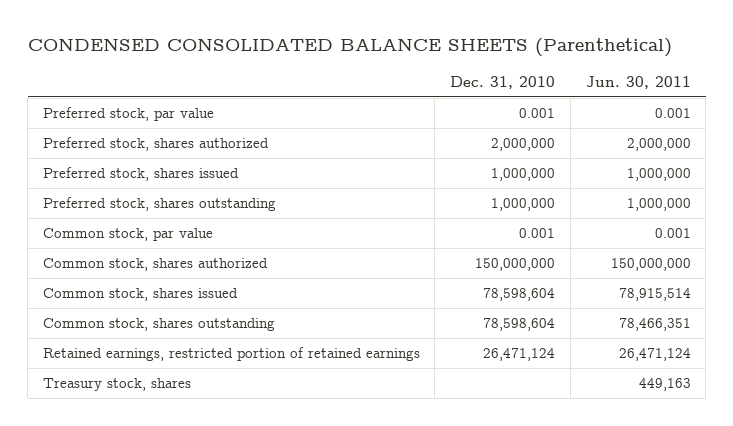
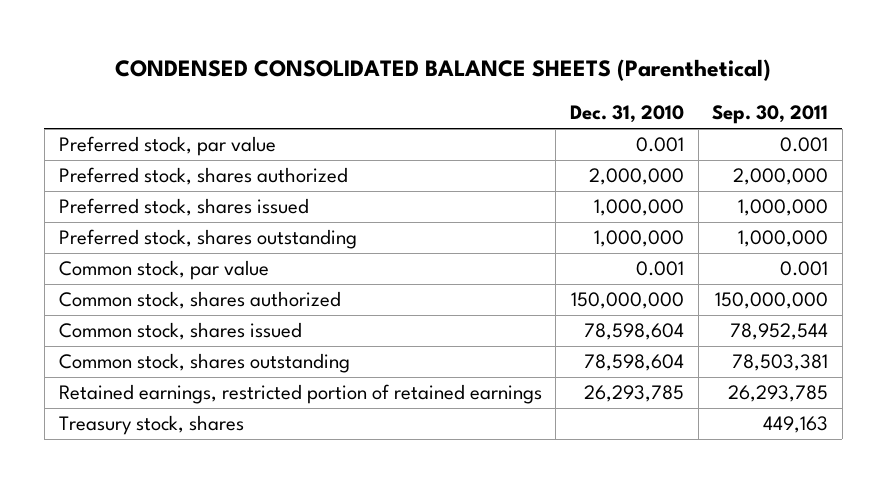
[585,75,691,89] Jun. 30, 2011 -> none
none -> [712,105,829,125] Sep. 30, 2011
[483,348,556,362] 26,471,124 -> [583,385,684,403] 26,293,785

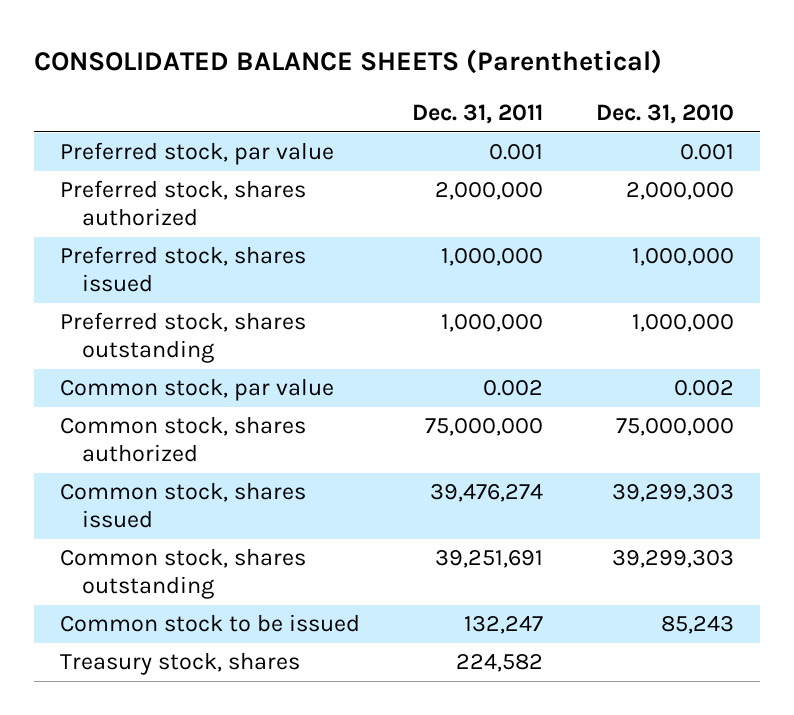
[115,59,772,82] CONDENSED CONSOLIDATED BALANCE SHEETS (Parenthetical) -> [34,49,663,75] CONSOLIDATED BALANCE SHEETS (Parenthetical)
[712,105,829,125] Sep. 30, 2011 -> none
none -> [412,104,544,125] Dec. 31, 2011
[58,384,542,405] Retained earnings, restricted portion of retained earnings -> none
[635,261,684,277] 0.001 -> [673,380,734,397] 0.002
[570,292,684,310] 150,000,000 -> [615,418,734,437] 75,000,000
[583,323,684,341] 78,598,604 -> [611,484,734,503] 39,299,303
[583,354,684,372] 78,598,604 -> [611,550,734,569] 39,299,303
none -> [60,614,361,633] Common stock to be issued

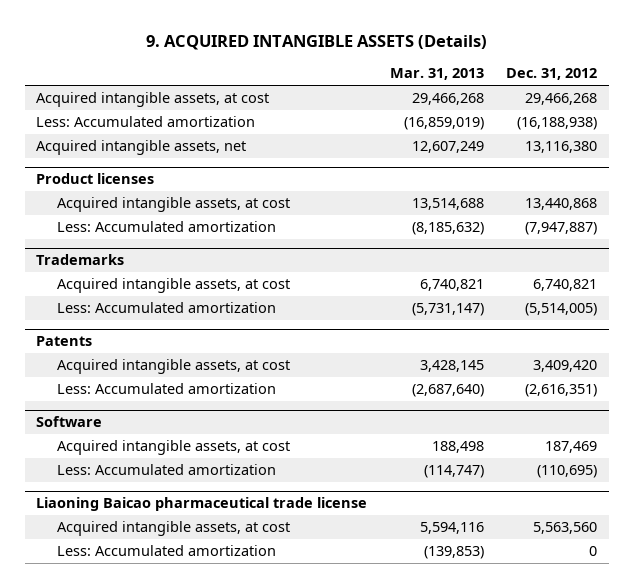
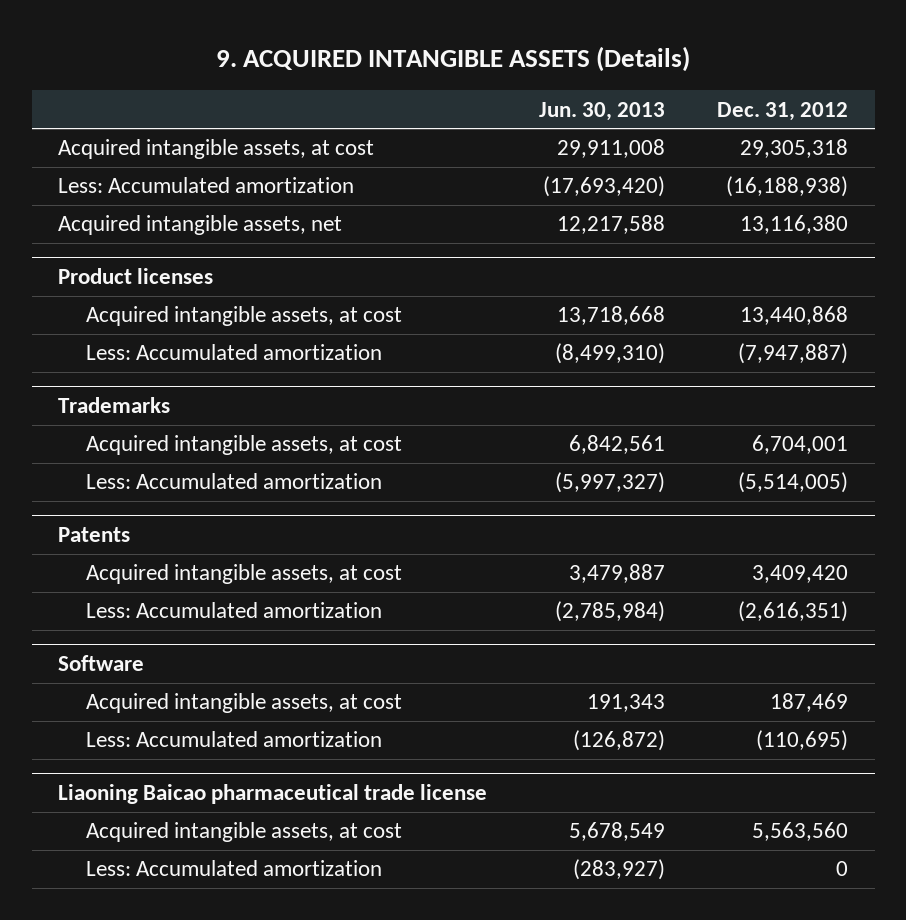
[389,68,484,81] Mar. 31, 2013 -> none
none -> [539,101,666,121] Jun. 30, 2013
[525,93,598,106] 29,466,268 -> [740,139,849,159] 29,305,318
[533,279,598,292] 6,740,821 -> [752,435,849,455] 6,704,001

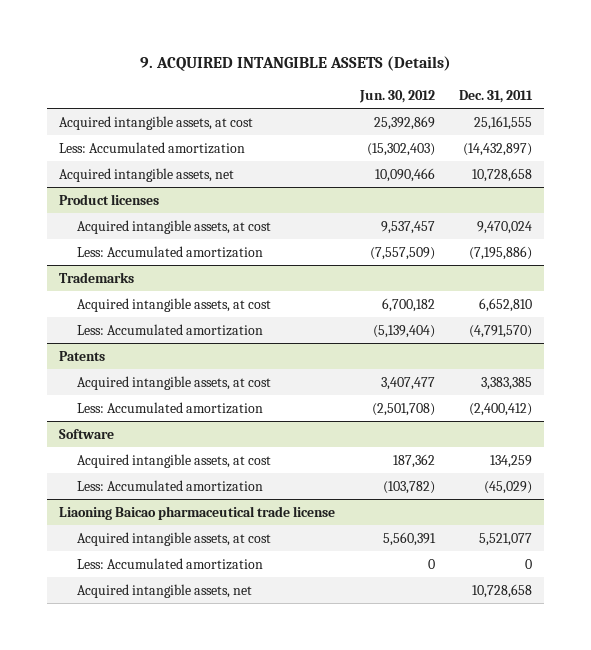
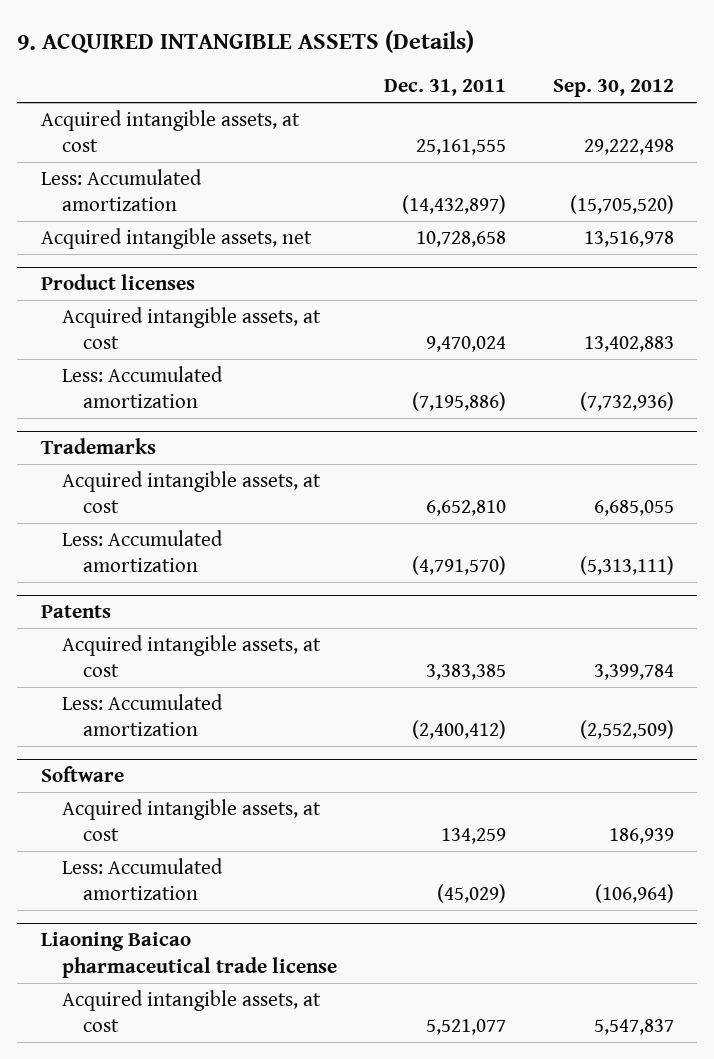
[358,89,435,103] Jun. 30, 2012 -> none
none -> [552,79,674,98] Sep. 30, 2012
[76,557,263,570] Less: Accumulated amortization -> none
[76,583,252,598] Acquired intangible assets, net -> none

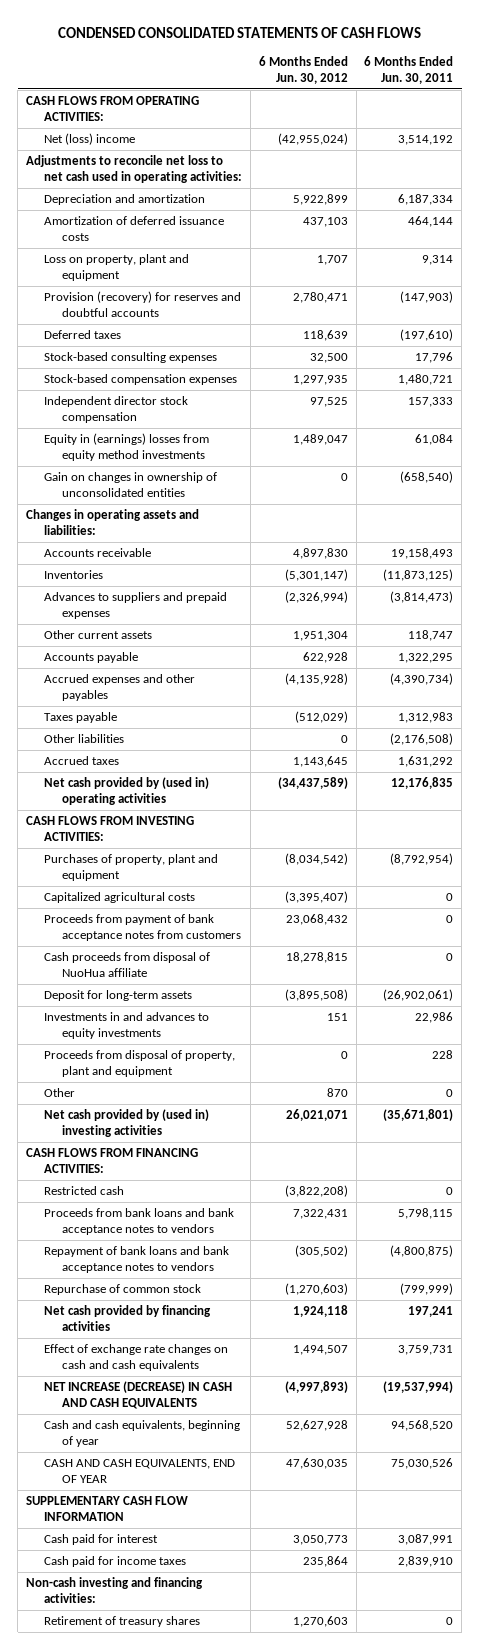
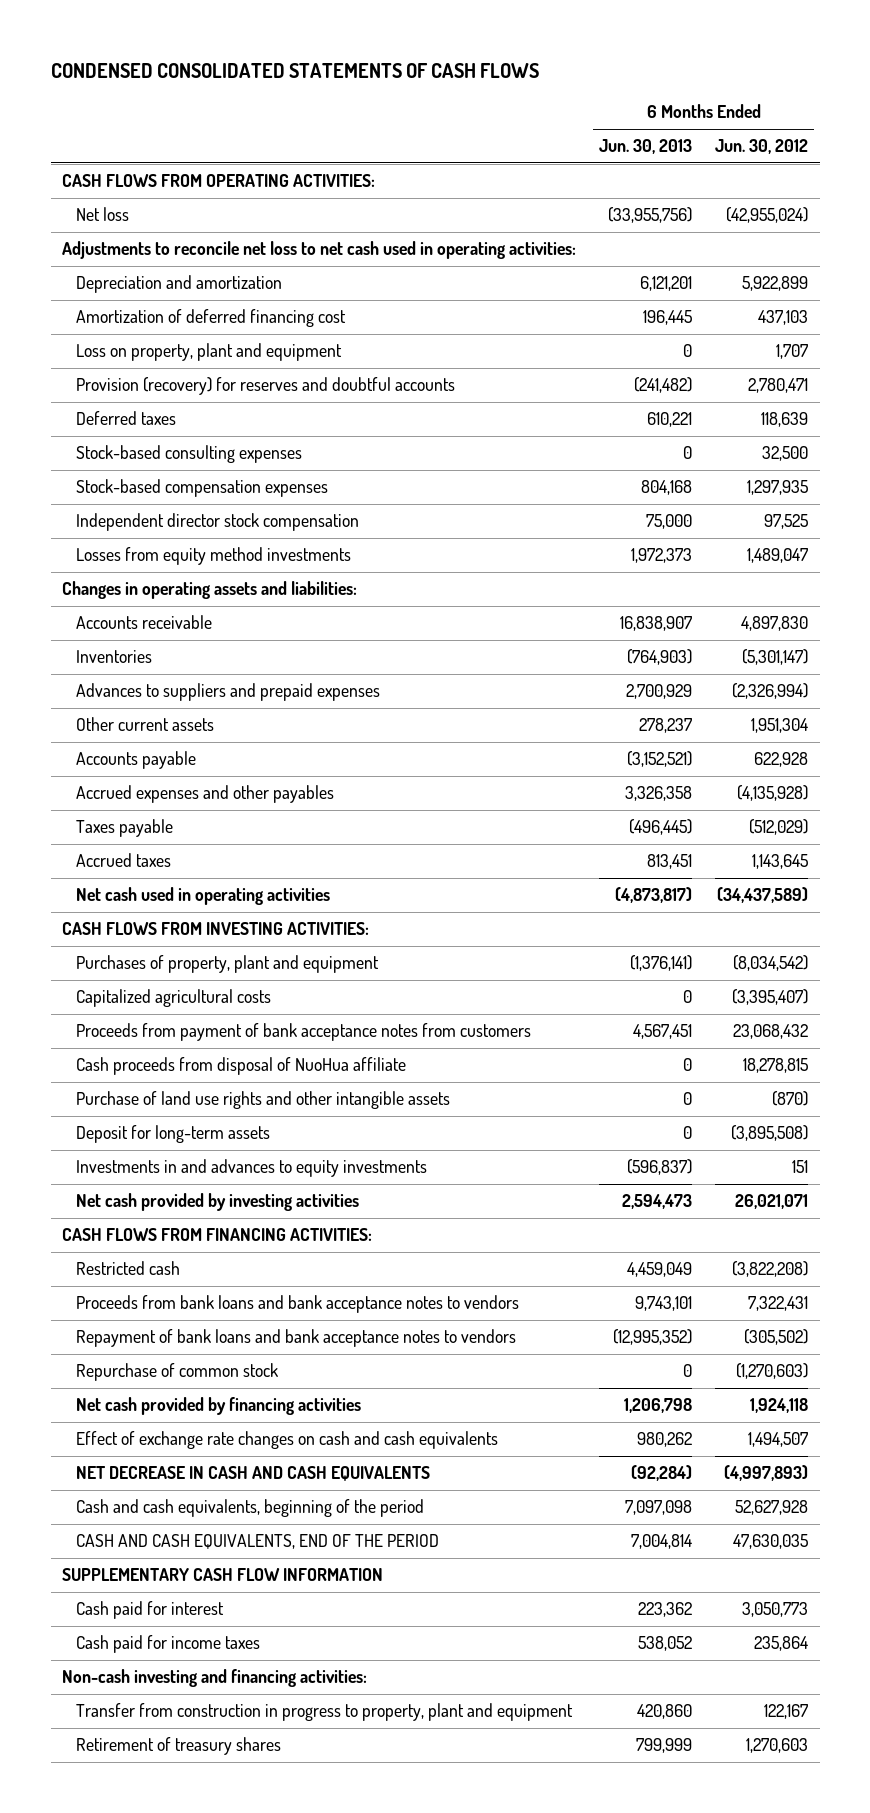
[364,56,454,85] 6 Months Ended Jun. 30, 2011 -> none
none -> [599,139,693,155] Jun. 30, 2013
[44,133,136,146] Net (loss) income -> [76,207,130,222] Net loss
[44,216,225,241] Amortization of deferred issuance costs -> [76,309,347,328] Amortization of deferred financing cost
[44,472,218,497] Gain on changes in ownership of unconsolidated entities -> none
[44,433,210,461] Equity in (earnings) losses from equity method investments -> [76,547,352,566] Losses from equity method investments
[44,734,125,744] Other liabilities -> none
[44,777,210,805] Net cash provided by (used in) operating activities -> [76,887,331,906] Net cash used in operating activities
none -> [76,1091,451,1110] Purchase of land use rights and other intangible assets
[44,1050,236,1077] Proceeds from disposal of property, plant and equipment -> none
[44,1088,76,1098] Other -> none
[44,1109,210,1137] Net cash provided by (used in) investing activities -> [76,1193,360,1212] Net cash provided by investing activities
[44,1381,233,1409] NET INCREASE (DECREASE) IN CASH AND CASH EQUIVALENTS -> [76,1466,431,1482] NET DECREASE IN CASH AND CASH EQUIVALENTS
[44,1420,241,1447] Cash and cash equivalents, beginning of year -> [76,1499,425,1518] Cash and cash equivalents, beginning of the period
[44,1459,236,1483] CASH AND CASH EQUIVALENTS, END OF YEAR -> [76,1534,440,1550] CASH AND CASH EQUIVALENTS, END OF THE PERIOD
none -> [76,1703,574,1722] Transfer from construction in progress to property, plant and equipment

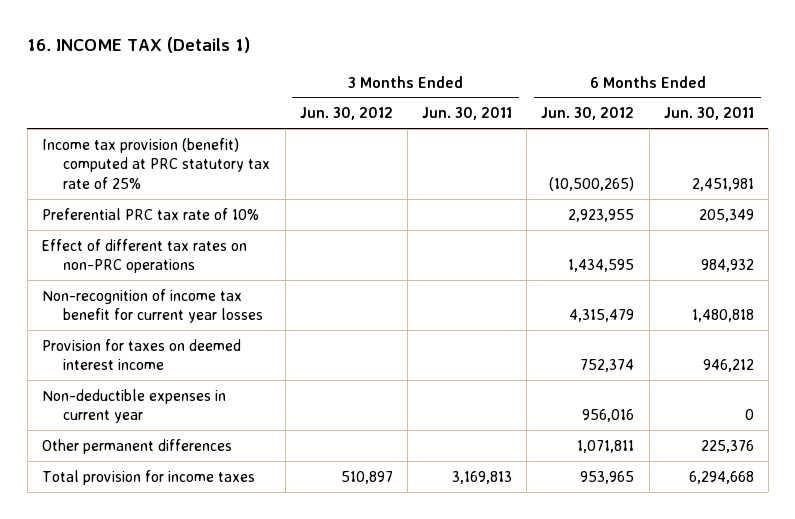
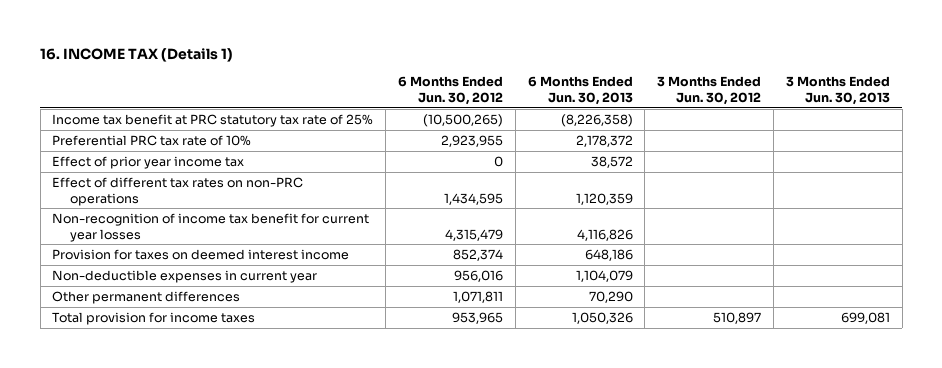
[422,107,513,121] Jun. 30, 2011 -> none
[663,107,754,121] Jun. 30, 2011 -> none
none -> [527,76,633,105] 6 Months Ended Jun. 30, 2013
none -> [785,76,890,105] 3 Months Ended Jun. 30, 2013
[41,137,271,189] Income tax provision (benefit) computed at PRC statutory tax rate of 25% -> [52,113,374,127] Income tax benefit at PRC statutory tax rate of 25%
none -> [52,155,245,169] Effect of prior year income tax
[580,359,635,373] 752,374 -> [453,248,504,261] 852,374

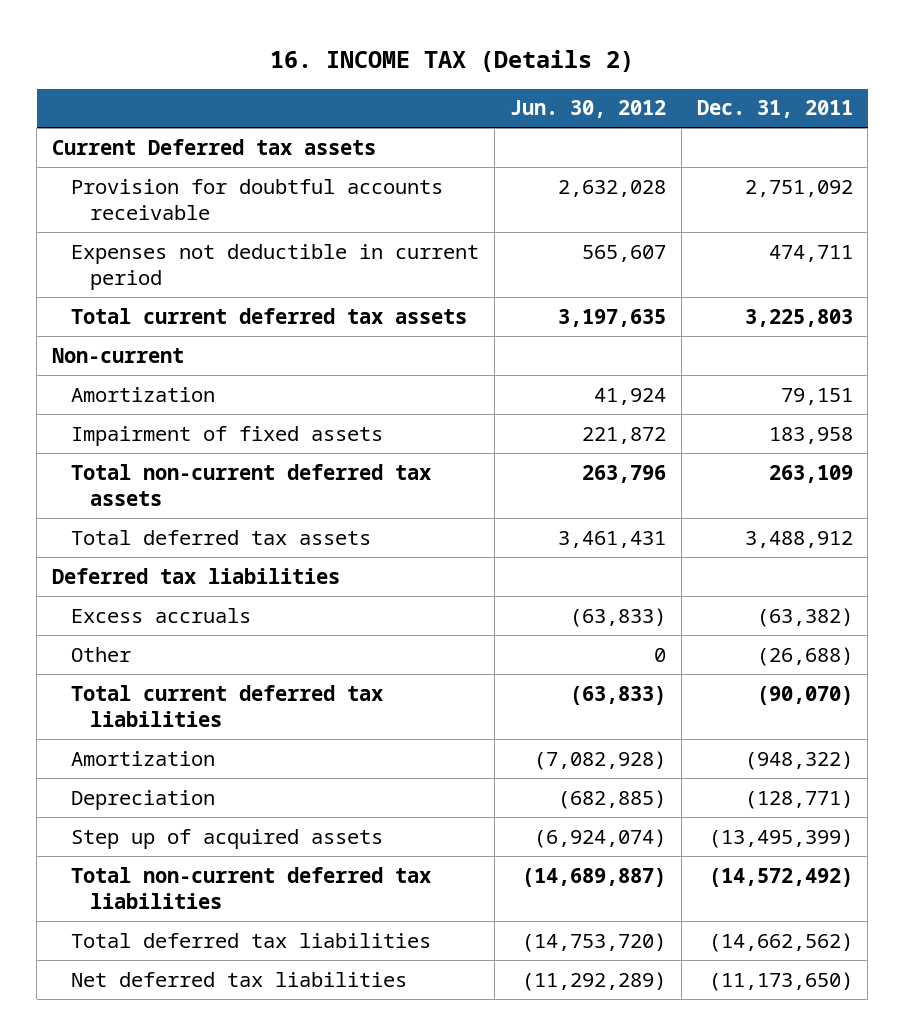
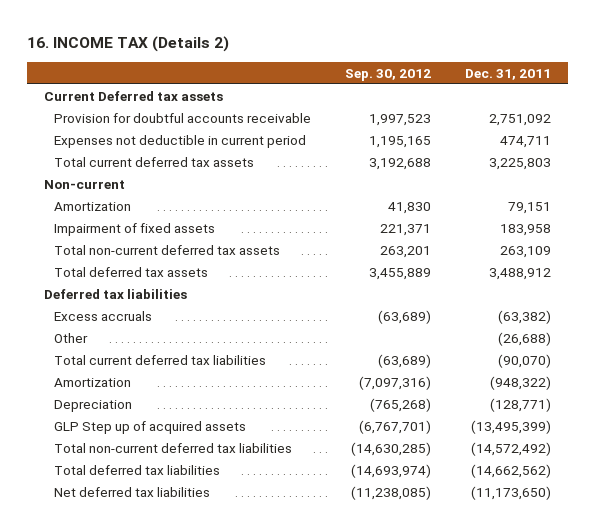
[509,100,666,119] Jun. 30, 2012 -> none
none -> [345,68,432,81] Sep. 30, 2012
[71,828,384,849] Step up of acquired assets -> [54,420,247,434] GLP Step up of acquired assets

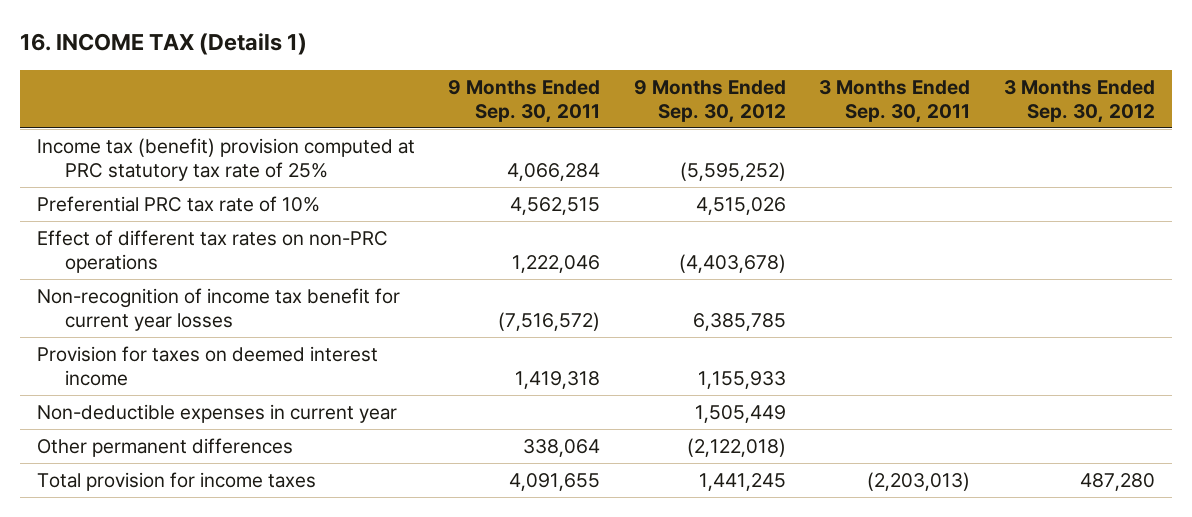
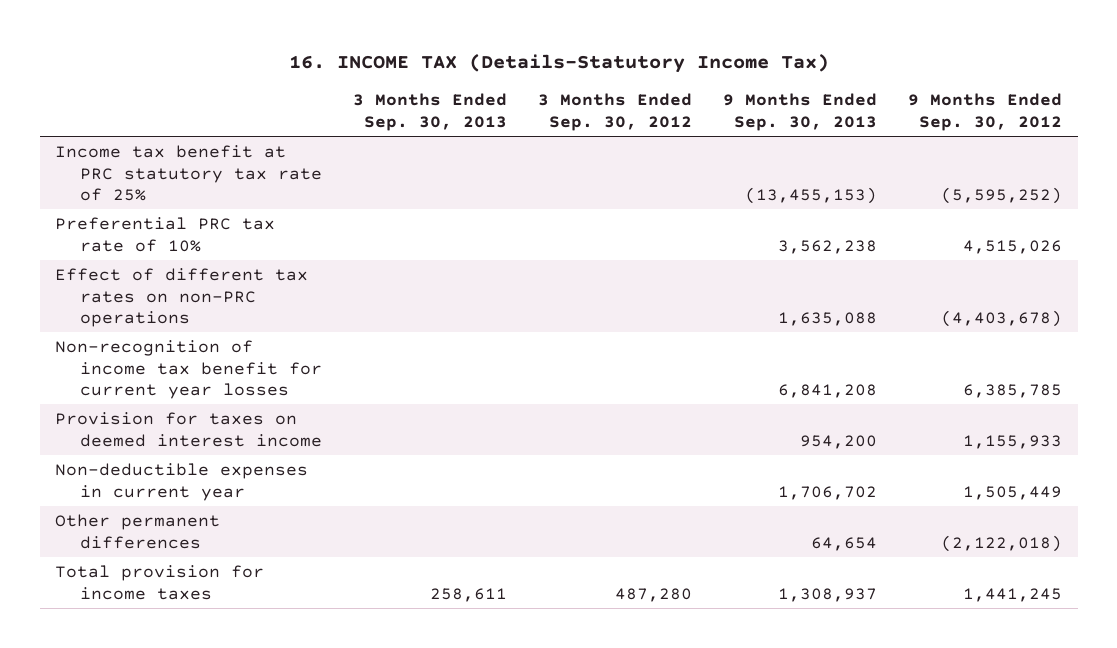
[19,33,307,56] 16. INCOME TAX (Details 1) -> [288,53,829,73] 16. INCOME TAX (Details-Statutory Income Tax)
[448,79,601,123] 9 Months Ended Sep. 30, 2011 -> none
[819,79,971,123] 3 Months Ended Sep. 30, 2011 -> none
none -> [352,93,507,132] 3 Months Ended Sep. 30, 2013
none -> [722,93,877,132] 9 Months Ended Sep. 30, 2013
[36,137,415,181] Income tax (benefit) provision computed at PRC statutory tax rate of 25% -> [55,144,322,202] Income tax benefit at PRC statutory tax rate of 25%

